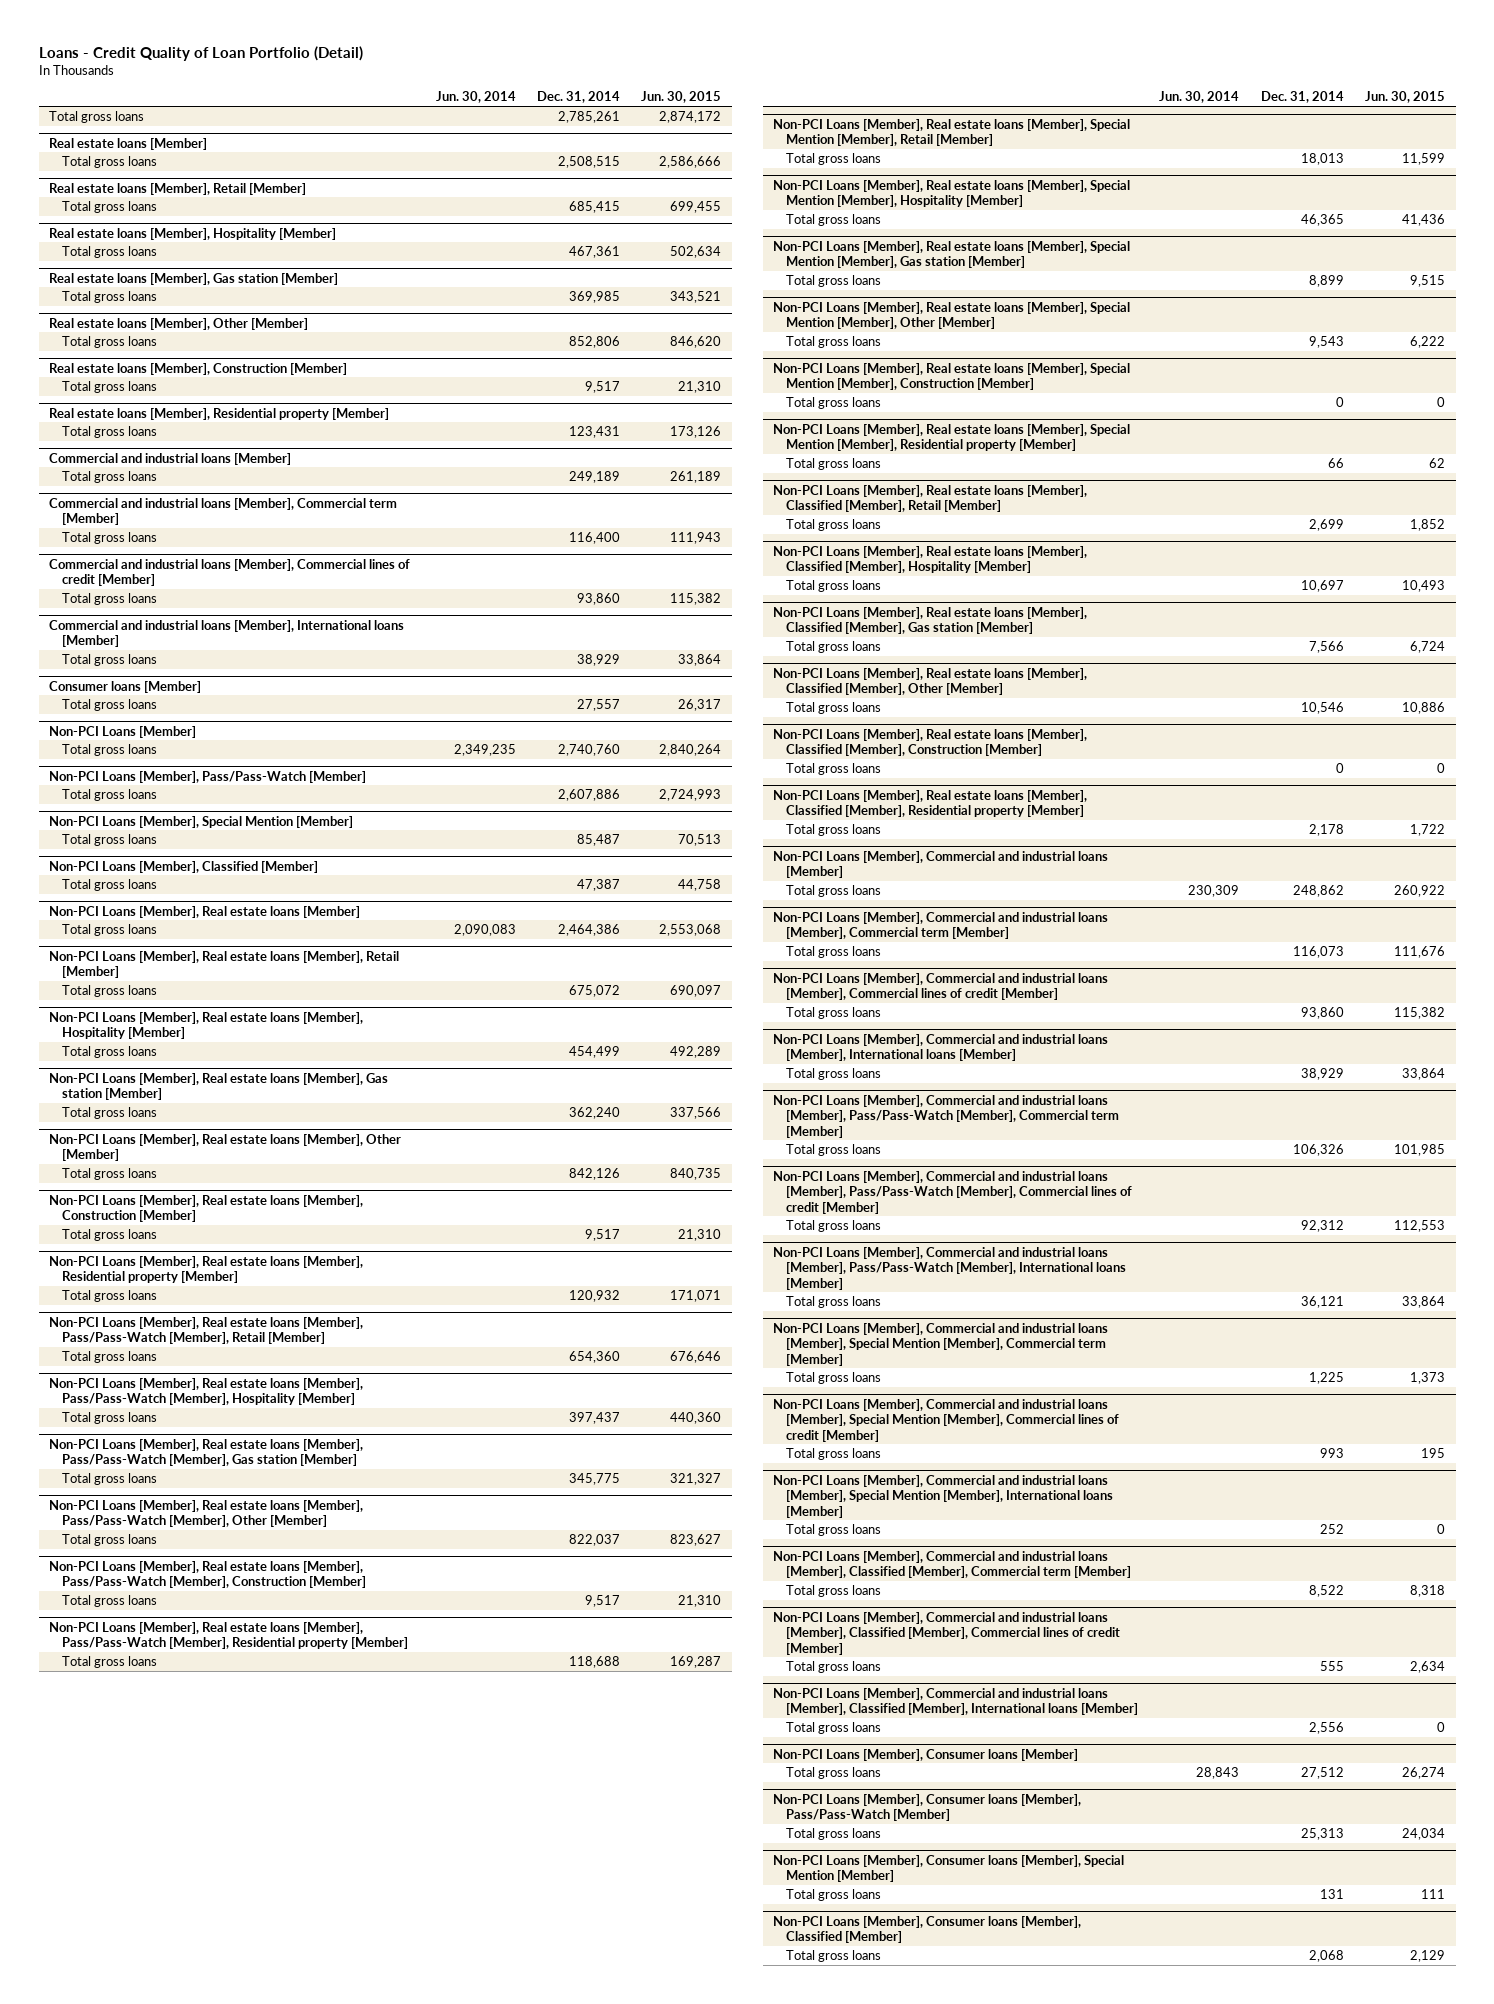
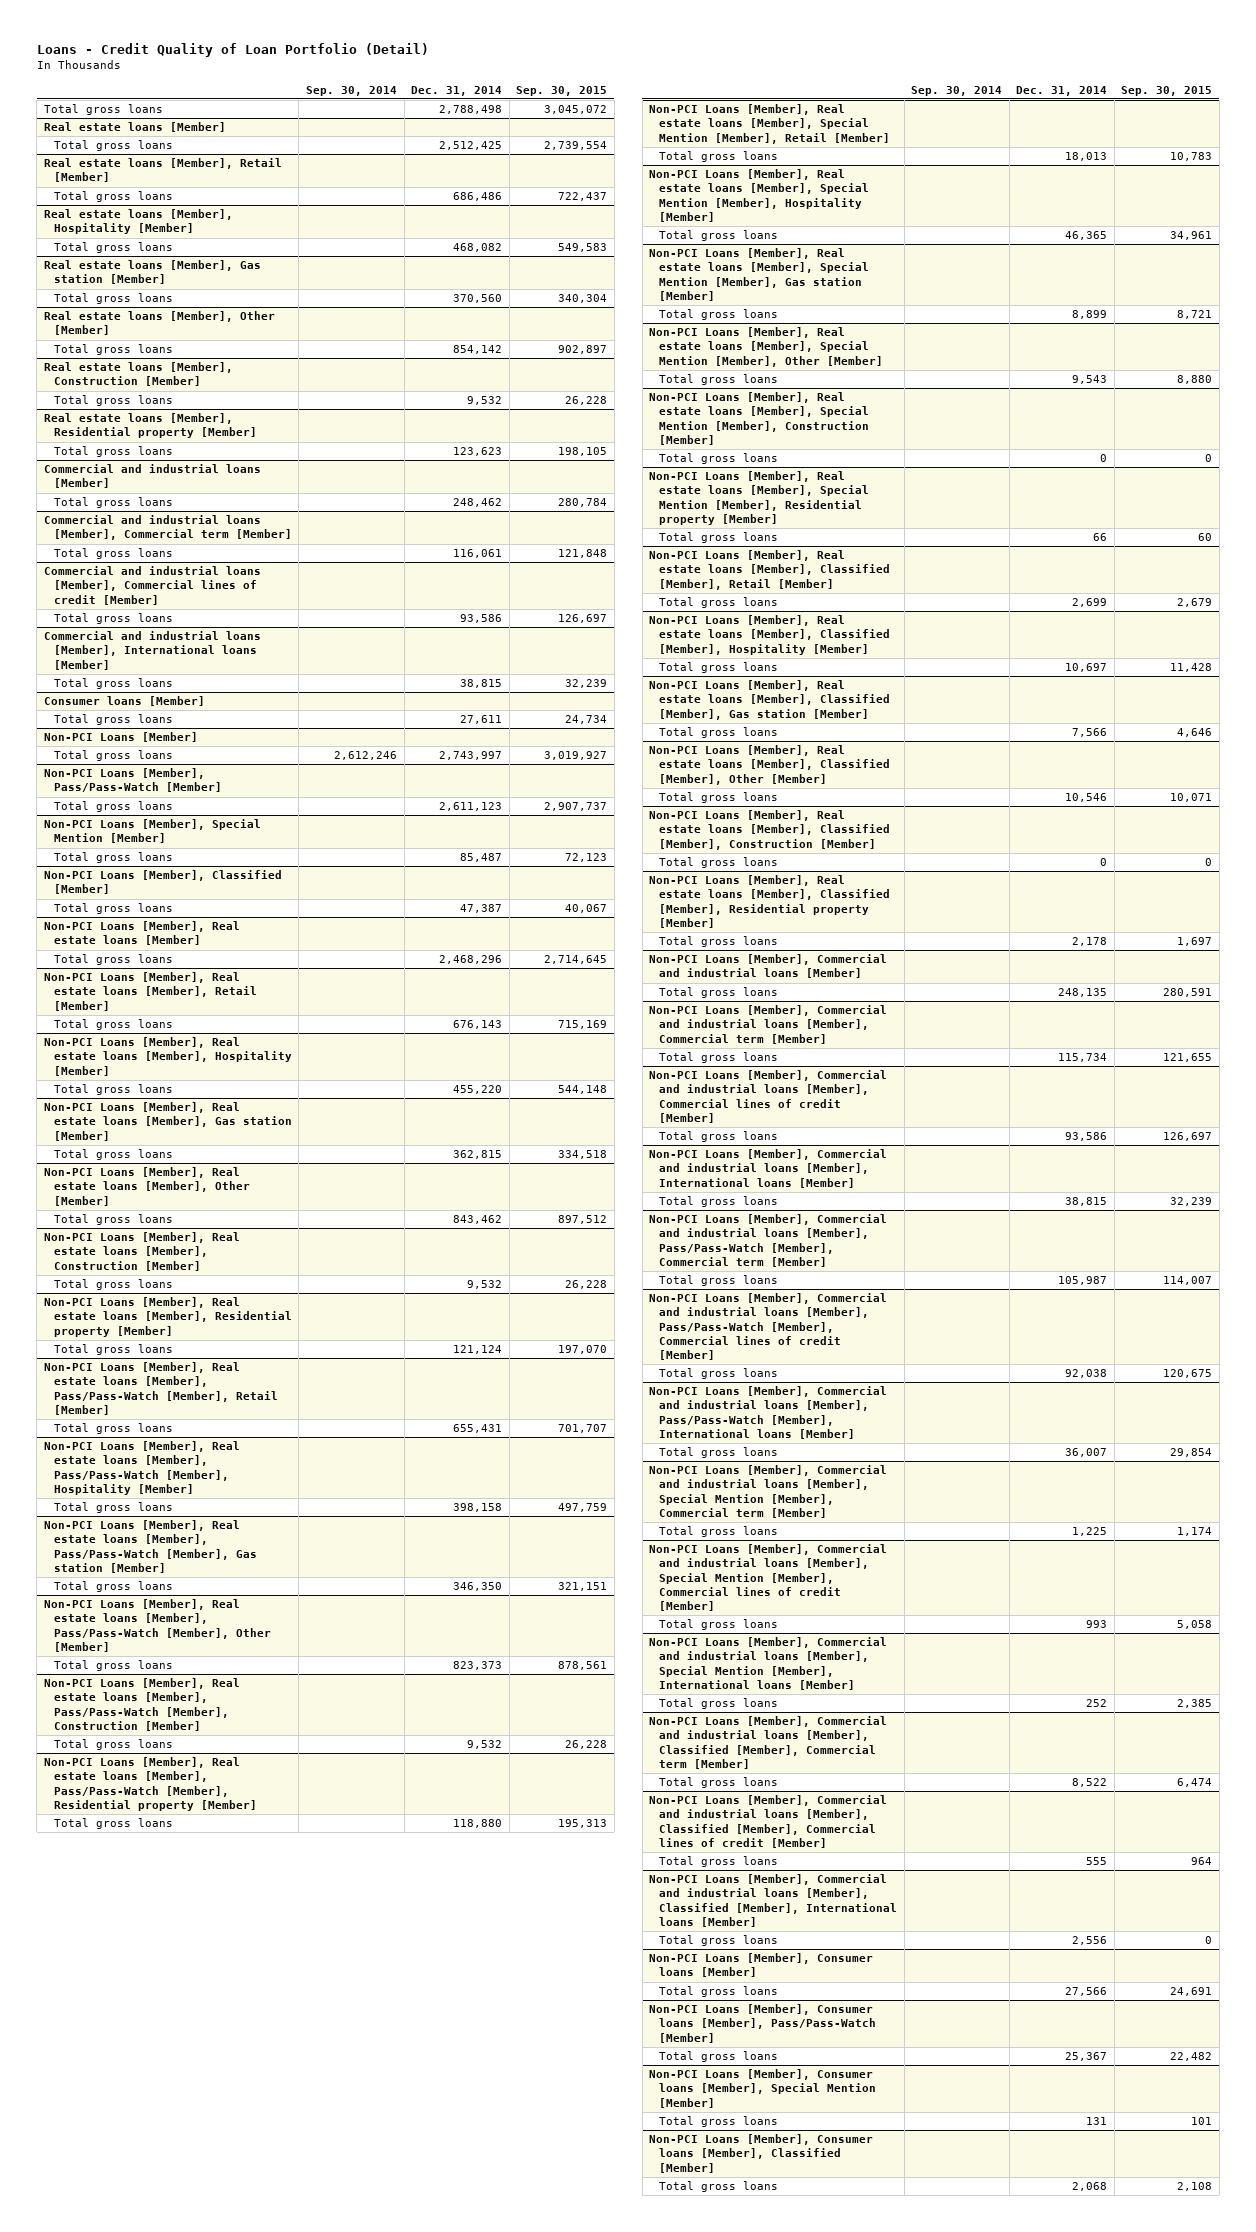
[435,91,516,104] Jun. 30, 2014 -> none
[641,91,722,104] Jun. 30, 2015 -> none
none -> [306,85,398,96] Sep. 30, 2014
none -> [516,85,608,96] Sep. 30, 2015
[557,110,620,123] 2,785,261 -> [439,105,503,115] 2,788,498
[557,155,620,168] 2,508,515 -> [439,141,503,151] 2,512,425
[568,200,620,213] 685,415 -> [453,192,503,202] 686,486
[568,245,620,258] 467,361 -> [453,243,503,253] 468,082
[568,290,620,303] 369,985 -> [453,294,503,304] 370,560
[568,335,620,348] 852,806 -> [453,345,503,355] 854,142
[584,380,620,393] 9,517 -> [467,396,503,406] 9,532
[568,425,620,438] 123,431 -> [453,447,503,457] 123,623
[568,470,620,483] 249,189 -> [453,498,503,508] 248,462
[568,531,620,544] 116,400 -> [453,549,503,559] 116,061
[576,592,620,605] 93,860 -> [460,614,503,624] 93,586
[576,653,620,666] 38,929 -> [460,679,503,689] 38,815
[576,698,620,711] 27,557 -> [460,715,503,725] 27,611
[557,743,620,756] 2,740,760 -> [439,751,503,761] 2,743,997
[557,788,620,801] 2,607,886 -> [439,802,503,812] 2,611,123
[557,923,620,936] 2,464,386 -> [439,955,503,965] 2,468,296
[568,984,620,997] 675,072 -> [453,1020,503,1030] 676,143
[568,1045,620,1058] 454,499 -> [453,1085,503,1095] 455,220
[568,1106,620,1119] 362,240 -> [453,1150,503,1160] 362,815
[568,1167,620,1180] 842,126 -> [453,1215,503,1225] 843,462
[584,1228,620,1241] 9,517 -> [467,1280,503,1290] 9,532
[568,1289,620,1302] 120,932 -> [453,1345,503,1355] 121,124
[568,1350,620,1363] 654,360 -> [453,1424,503,1434] 655,431
[568,1411,620,1424] 397,437 -> [453,1503,503,1513] 398,158
[568,1472,620,1485] 345,775 -> [453,1582,503,1592] 346,350
[568,1533,620,1546] 822,037 -> [453,1661,503,1671] 823,373
[584,1594,620,1607] 9,517 -> [467,1740,503,1750] 9,532
[568,1655,620,1668] 118,688 -> [453,1819,503,1829] 118,880
[1292,884,1344,897] 248,862 -> [1058,988,1108,998] 248,135
[1292,945,1344,958] 116,073 -> [1058,1053,1108,1063] 115,734
[1300,1006,1344,1019] 93,860 -> [1065,1132,1108,1142] 93,586
[1300,1067,1344,1080] 38,929 -> [1065,1197,1108,1207] 38,815
[1292,1143,1344,1156] 106,326 -> [1058,1276,1108,1286] 105,987
[1300,1219,1344,1232] 92,312 -> [1065,1369,1108,1379] 92,038
[1300,1295,1344,1308] 36,121 -> [1065,1448,1108,1458] 36,007
[1300,1766,1344,1779] 27,512 -> [1065,1987,1108,1997] 27,566
[1300,1827,1344,1840] 25,313 -> [1065,2052,1108,2062] 25,367

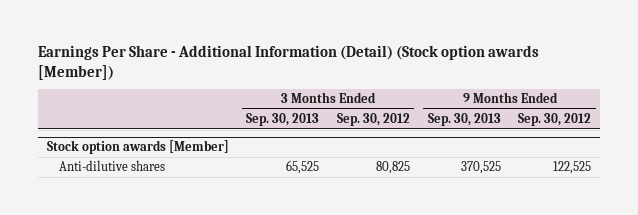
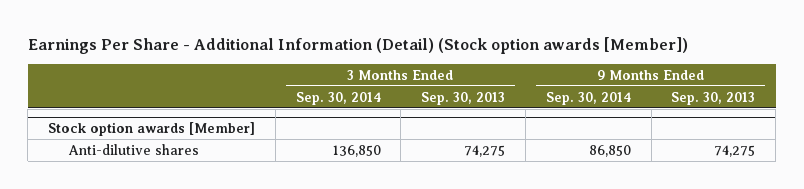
[337,113,411,127] Sep. 30, 2012 -> none
[518,113,592,127] Sep. 30, 2012 -> none
none -> [295,91,381,105] Sep. 30, 2014
none -> [545,91,631,105] Sep. 30, 2014
[286,160,320,175] 65,525 -> [464,144,506,157] 74,275
[460,161,501,175] 370,525 -> [714,144,756,157] 74,275

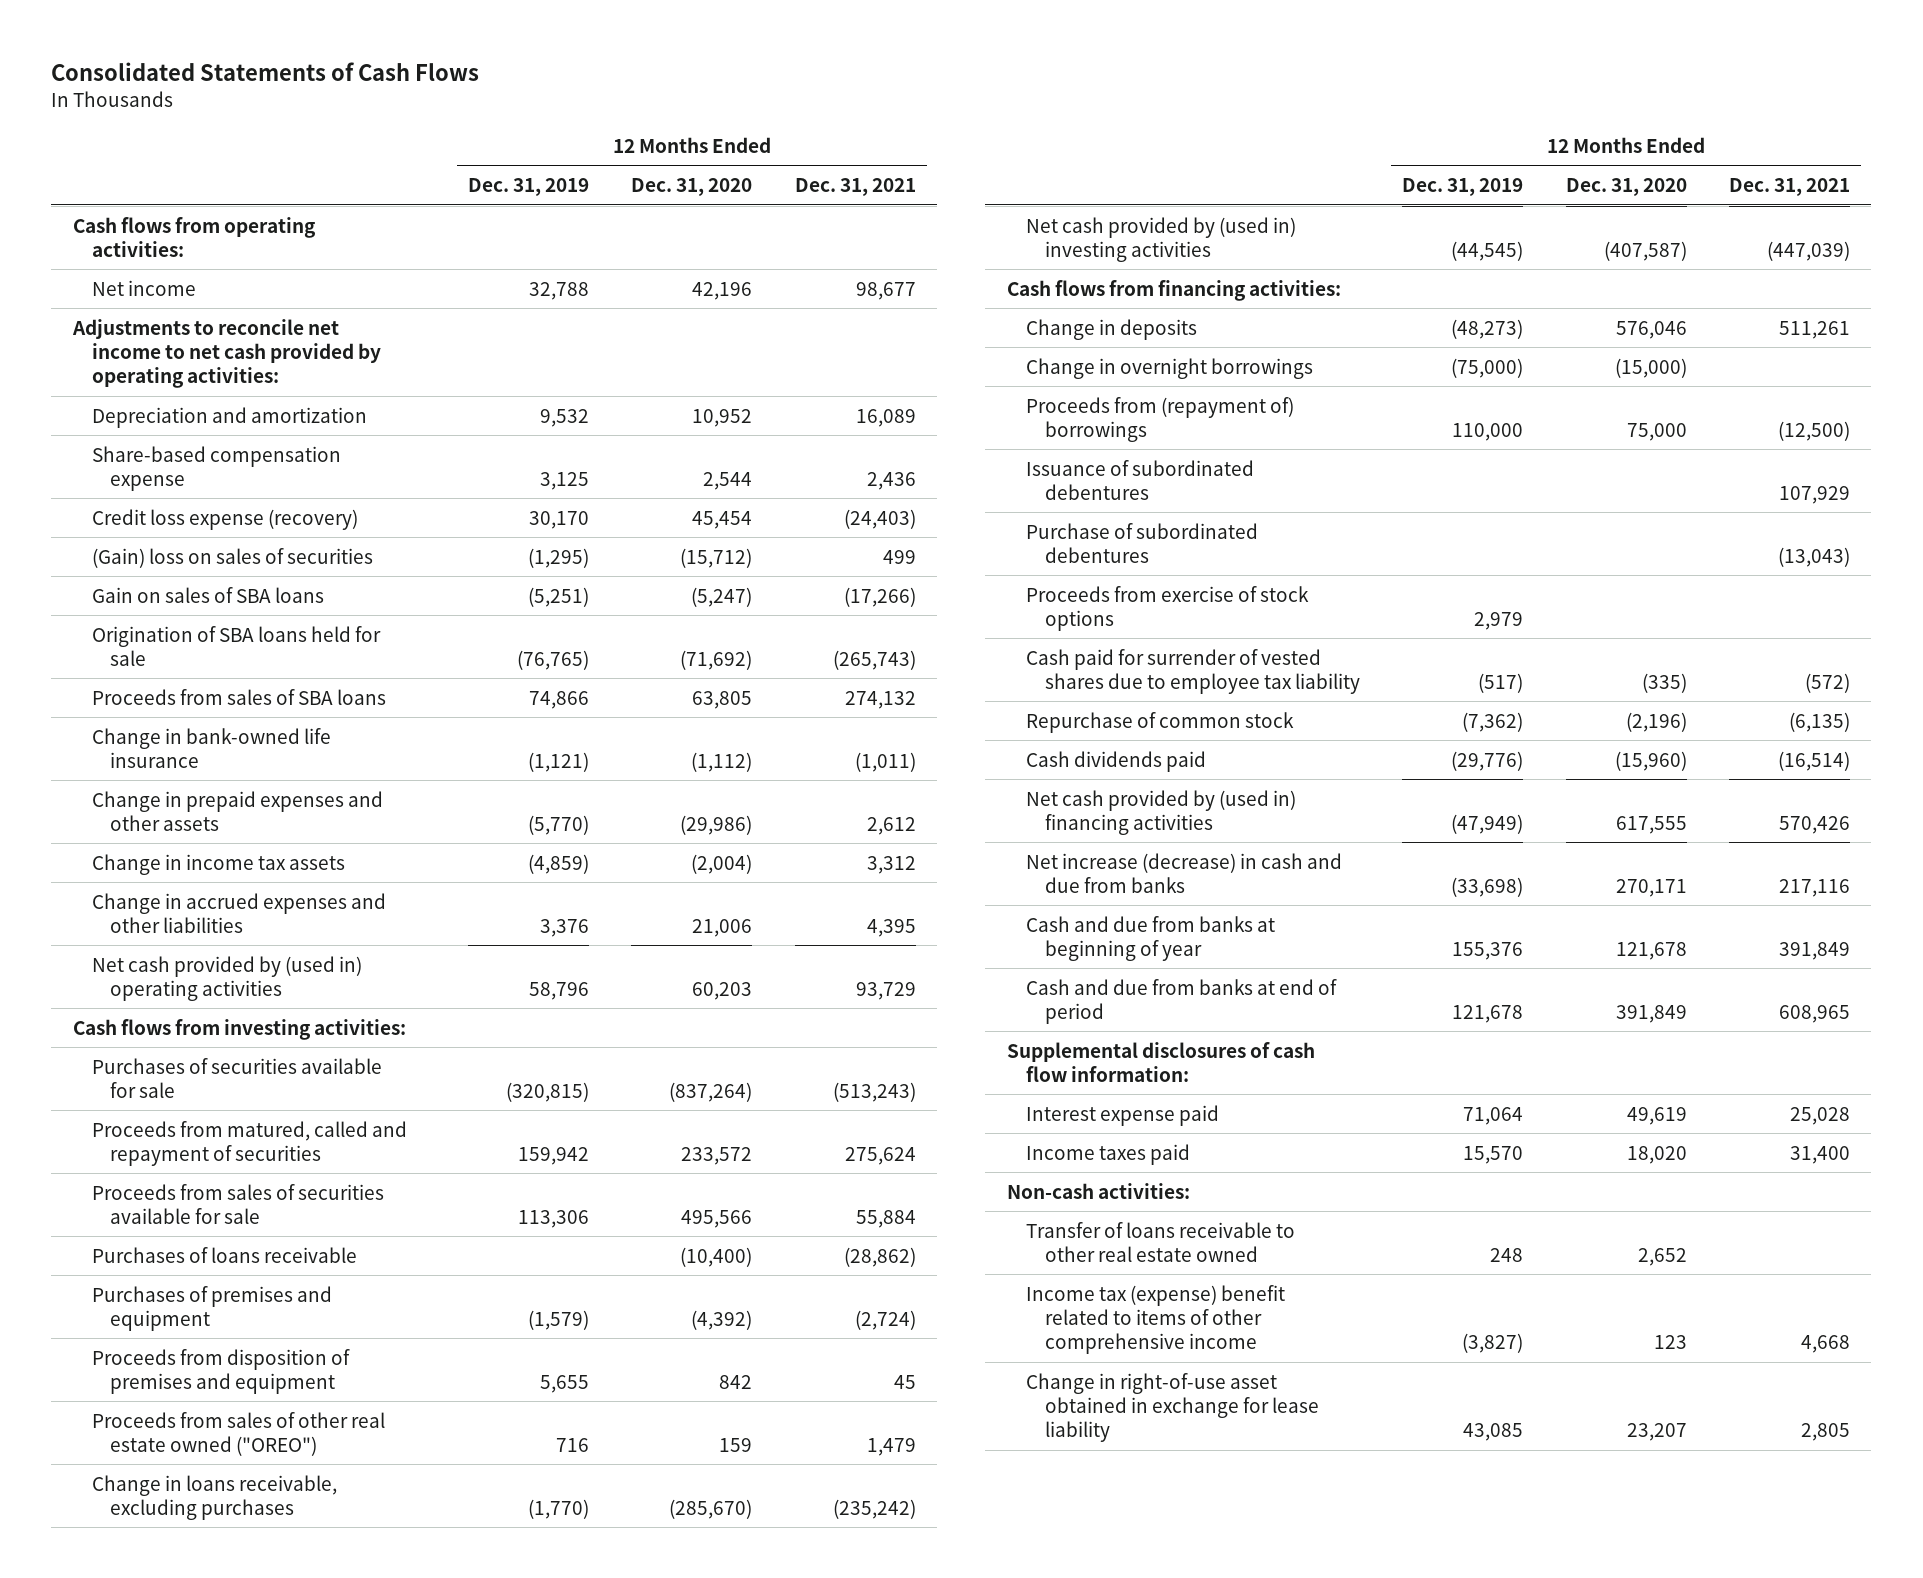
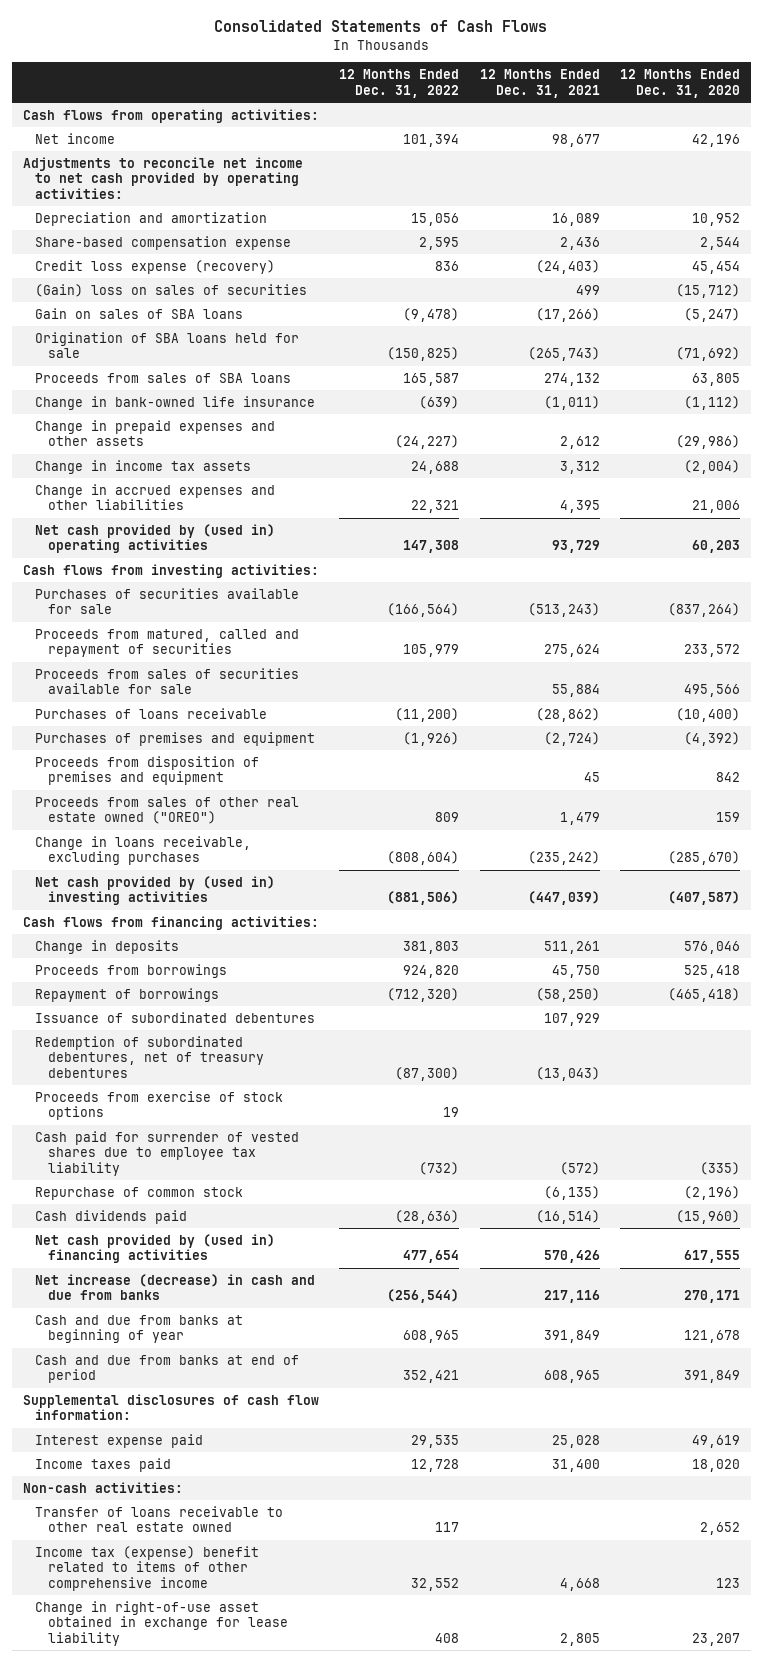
[467,178,589,197] Dec. 31, 2019 -> none
none -> [339,69,460,98] 12 Months Ended Dec. 31, 2022
[1025,357,1313,379] Change in overnight borrowings -> none
none -> [35,963,228,978] Proceeds from borrowings
[1025,396,1294,442] Proceeds from (repayment of) borrowings -> [35,987,220,1002] Repayment of borrowings
[1626,422,1687,441] 75,000 -> [668,987,741,1002] (465,418)
[1778,420,1851,441] (12,500) -> [535,987,600,1002] (58,250)
[1025,522,1258,563] Purchase of subordinated debentures -> [35,1035,265,1078] Redemption of subordinated debentures, net of treasury debentures

